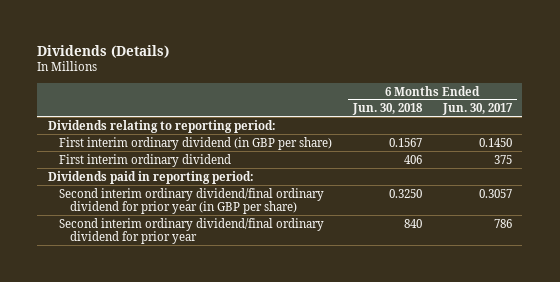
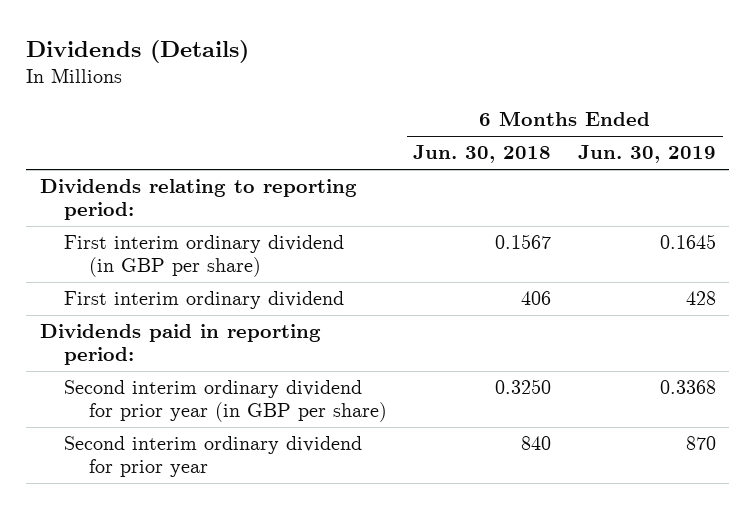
[441,103,513,116] Jun. 30, 2017 -> none
none -> [577,145,716,164] Jun. 30, 2019
[59,187,325,215] Second interim ordinary dividend/final ordinary dividend for prior year (in GBP per share) -> [64,380,387,423] Second interim ordinary dividend for prior year (in GBP per share)
[59,217,325,245] Second interim ordinary dividend/final ordinary dividend for prior year -> [64,436,363,478] Second interim ordinary dividend for prior year

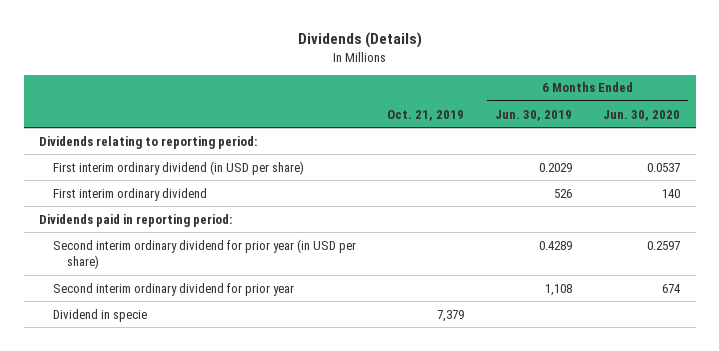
[413,145,552,164] Jun. 30, 2018 -> none
none -> [387,109,465,121] Oct. 21, 2019
none -> [603,109,681,121] Jun. 30, 2020
[64,235,345,278] First interim ordinary dividend (in GBP per share) -> [53,160,305,175] First interim ordinary dividend (in USD per share)
[659,234,716,250] 0.1645 -> [539,162,573,172] 0.2029
[685,291,716,306] 428 -> [554,188,573,198] 526
[64,380,387,423] Second interim ordinary dividend for prior year (in GBP per share) -> [53,238,357,270] Second interim ordinary dividend for prior year (in USD per share)
[659,380,716,395] 0.3368 -> [539,240,573,250] 0.4289
[685,436,716,451] 870 -> [545,283,573,296] 1,108
none -> [53,308,148,322] Dividend in specie

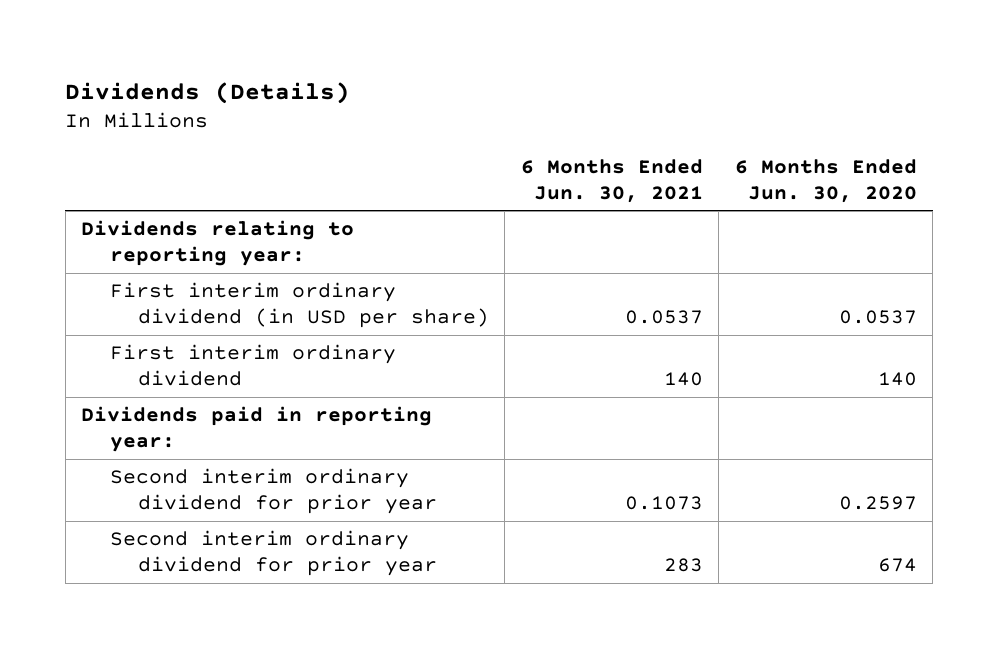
[387,109,465,121] Oct. 21, 2019 -> none
[495,109,573,121] Jun. 30, 2019 -> none
none -> [520,158,703,203] 6 Months Ended Jun. 30, 2021
[39,135,258,149] Dividends relating to reporting period: -> [81,220,355,266] Dividends relating to reporting year:
[39,213,233,227] Dividends paid in reporting period: -> [81,406,433,452] Dividends paid in reporting year:
[53,238,357,270] Second interim ordinary dividend for prior year (in USD per share) -> [109,468,437,514] Second interim ordinary dividend for prior year
[53,308,148,322] Dividend in specie -> none

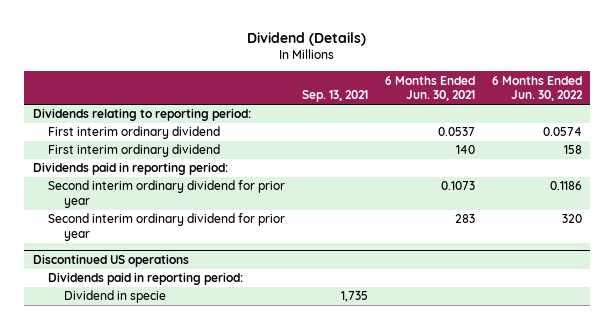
[65,81,351,104] Dividends (Details) -> [247,31,367,46] Dividend (Details)
[734,158,917,203] 6 Months Ended Jun. 30, 2020 -> none
none -> [302,90,369,103] Sep. 13, 2021
none -> [491,75,583,102] 6 Months Ended Jun. 30, 2022
[81,220,355,266] Dividends relating to reporting year: -> [32,108,251,122] Dividends relating to reporting period:
[109,282,489,328] First interim ordinary dividend (in USD per share) -> [48,126,221,140] First interim ordinary dividend
[81,406,433,452] Dividends paid in reporting year: -> [32,162,228,176] Dividends paid in reporting period:
none -> [32,253,189,267] Discontinued US operations
none -> [48,272,244,286] Dividends paid in reporting period:
none -> [64,290,167,304] Dividend in specie

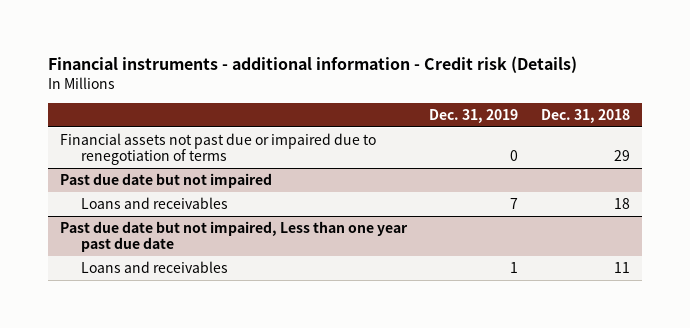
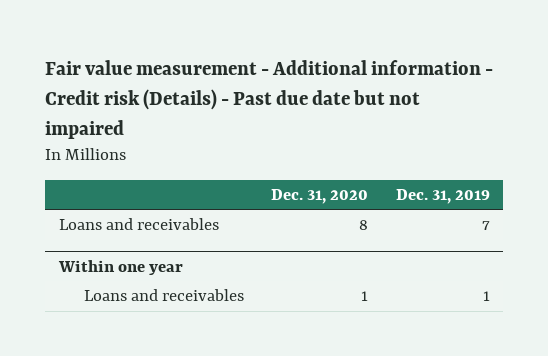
[48,56,578,74] Financial instruments - additional information - Credit risk (Details) -> [45,60,494,139] Fair value measurement - Additional information - Credit risk (Details) - Past due date but not impaired
[541,108,631,123] Dec. 31, 2018 -> none
none -> [271,188,369,204] Dec. 31, 2020
[59,133,376,166] Financial assets not past due or impaired due to renegotiation of terms -> none
[59,173,272,189] Past due date but not impaired -> none
[59,221,408,253] Past due date but not impaired, Less than one year past due date -> none
none -> [57,259,183,275] Within one year

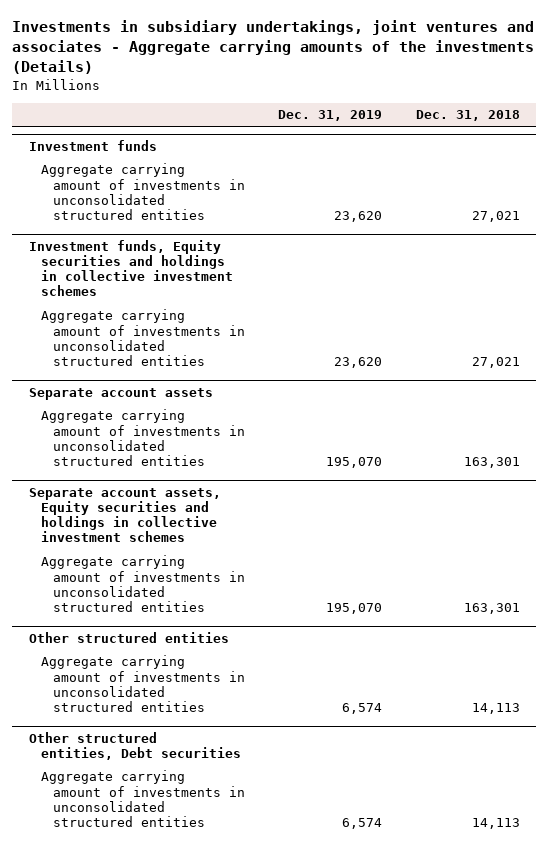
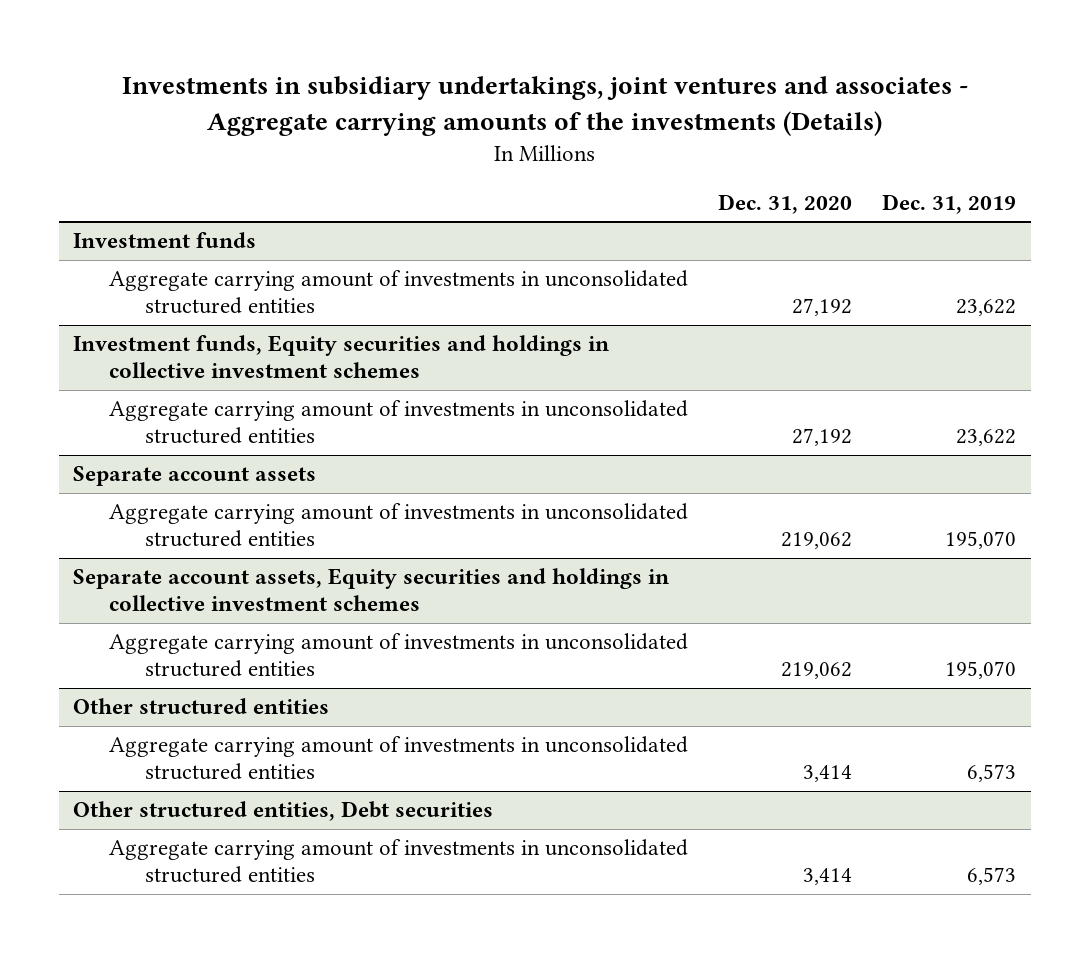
[415,110,520,122] Dec. 31, 2018 -> none
none -> [718,193,853,214] Dec. 31, 2020
[334,210,383,222] 23,620 -> [955,299,1016,317] 23,622
[334,356,383,368] 23,620 -> [955,429,1016,447] 23,622
[342,702,383,714] 6,574 -> [966,764,1016,783] 6,573
[342,817,383,829] 6,574 -> [966,867,1016,886] 6,573

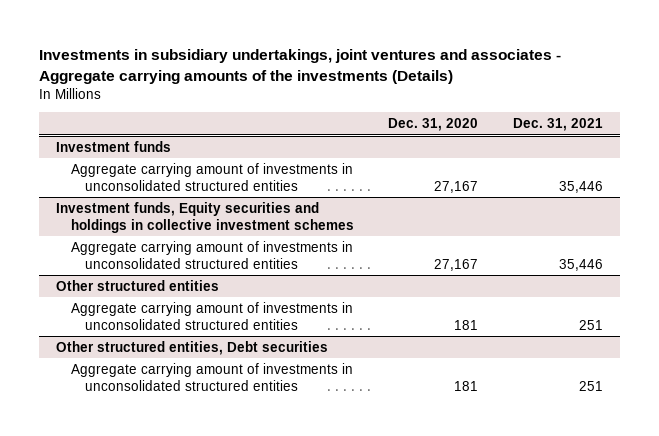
[881,193,1016,214] Dec. 31, 2019 -> none
none -> [512,118,603,132] Dec. 31, 2021
[792,298,853,317] 27,192 -> [434,180,479,193] 27,167
[73,466,317,487] Separate account assets -> none
[109,503,689,548] Aggregate carrying amount of investments in unconsolidated structured entities -> none
[73,568,670,612] Separate account assets, Equity securities and holdings in collective investment schemes -> none
[109,633,689,678] Aggregate carrying amount of investments in unconsolidated structured entities -> none
[792,428,853,447] 27,192 -> [434,258,479,271] 27,167
[803,765,853,783] 3,414 -> [454,319,479,330] 181
[803,868,853,886] 3,414 -> [454,380,479,391] 181

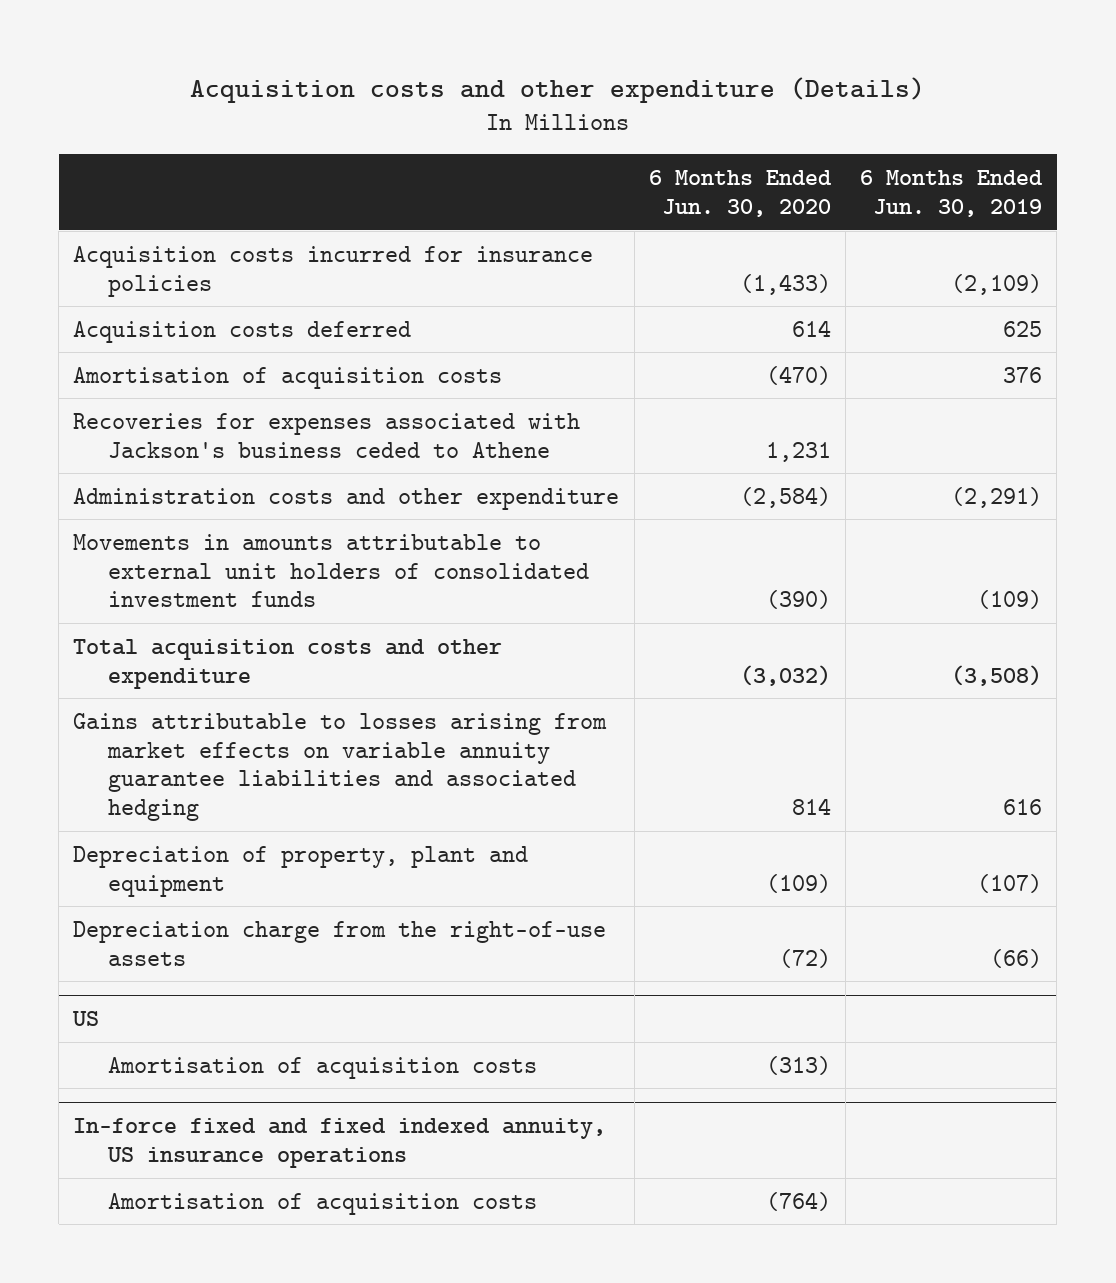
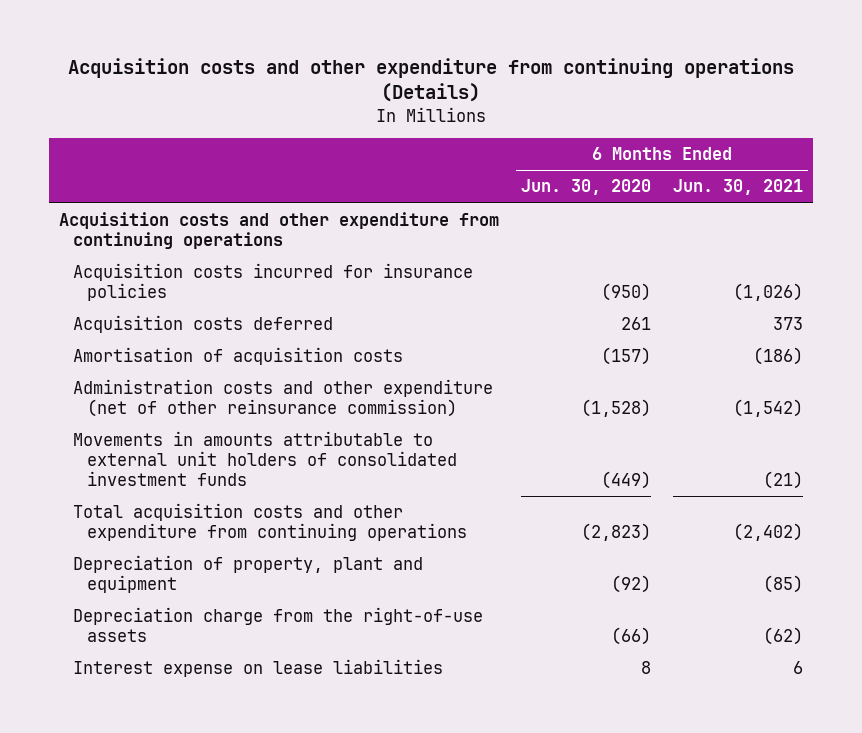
[189,76,925,103] Acquisition costs and other expenditure (Details) -> [68,58,795,103] Acquisition costs and other expenditure from continuing operations (Details)
[860,170,1044,217] 6 Months Ended Jun. 30, 2019 -> none
none -> [672,179,803,196] Jun. 30, 2021
[73,412,581,458] Recoveries for expenses associated with Jackson's business ceded to Athene -> none
[73,712,608,822] Gains attributable to losses arising from market effects on variable annuity guarantee liabilities and associated hedging -> none
[72,1011,100,1027] US -> none
[107,1056,537,1079] Amortisation of acquisition costs -> none
[73,1118,607,1168] In-force fixed and fixed indexed annuity, US insurance operations -> none
[107,1192,537,1215] Amortisation of acquisition costs -> none
none -> [59,212,500,250] Acquisition costs and other expenditure from continuing operations
[739,273,831,295] (1,433) -> [601,283,652,302] (950)
[791,319,831,337] 614 -> [621,317,652,331] 261
[765,365,831,385] (470) -> [601,347,652,366] (157)
[73,487,620,510] Administration costs and other expenditure -> [73,379,494,418] Administration costs and other expenditure (net of other reinsurance commission)
[739,486,831,508] (2,584) -> [581,399,652,418] (1,528)
[765,590,831,610] (390) -> [601,471,652,490] (449)
[73,638,503,689] Total acquisition costs and other expenditure -> [73,503,468,542] Total acquisition costs and other expenditure from continuing operations
[739,664,831,686] (3,032) -> [581,523,652,542] (2,823)
[765,873,831,893] (109) -> [611,575,652,594] (92)
[778,948,831,968] (72) -> [611,627,652,646] (66)
none -> [73,659,444,678] Interest expense on lease liabilities

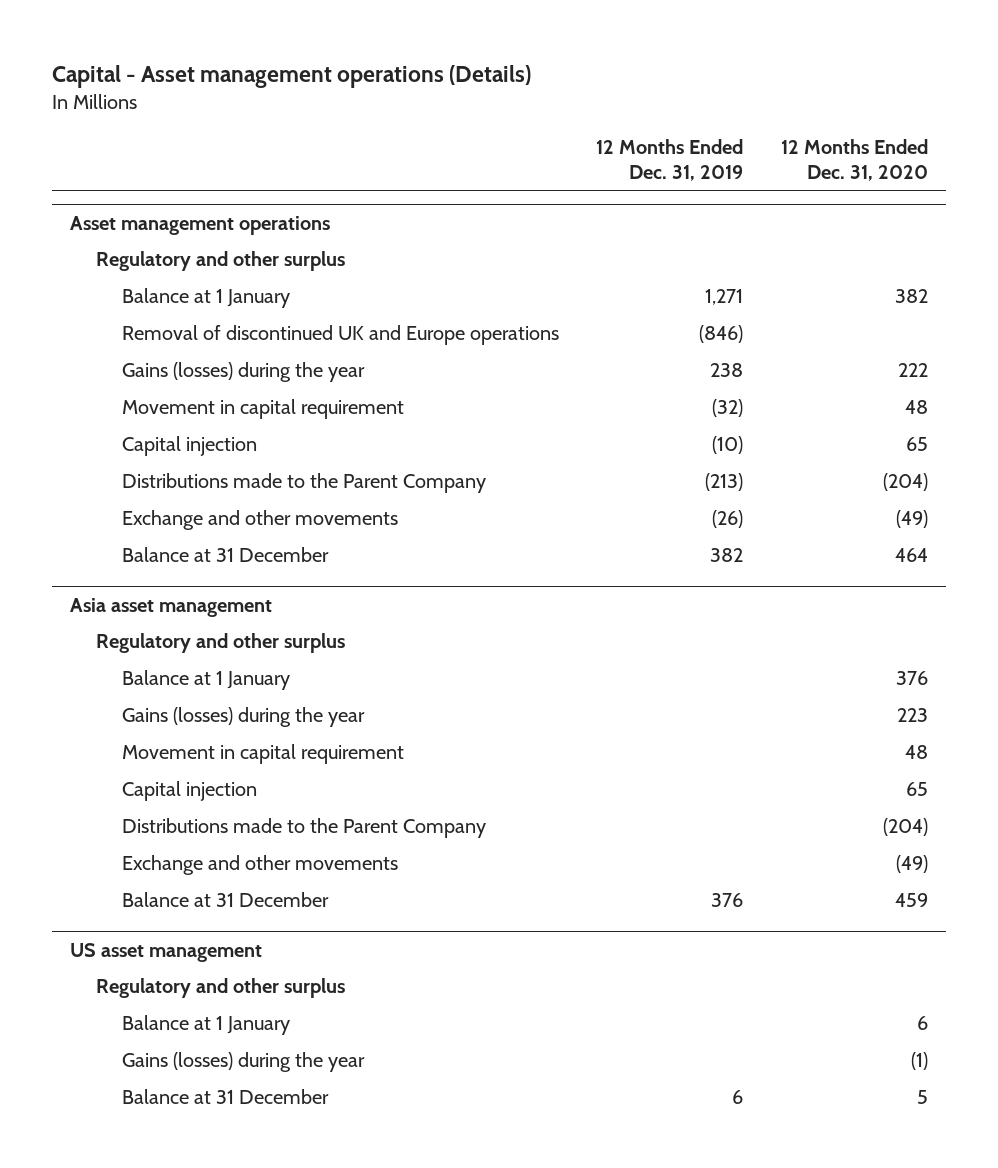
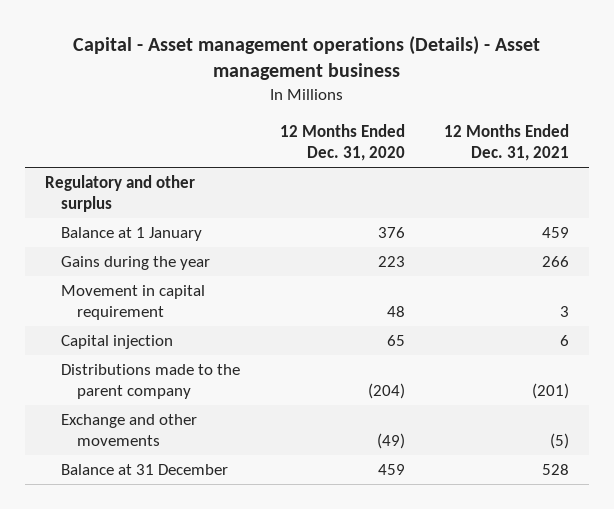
[51,65,531,89] Capital - Asset management operations (Details) -> [73,36,541,81] Capital - Asset management operations (Details) - Asset management business
[596,139,744,182] 12 Months Ended Dec. 31, 2019 -> none
none -> [443,124,569,162] 12 Months Ended Dec. 31, 2021
[70,215,331,235] Asset management operations -> none
[121,288,290,309] Balance at 1 January -> none
[121,325,559,346] Removal of discontinued UK and Europe operations -> none
[121,362,365,383] Gains (losses) during the year -> none
[121,399,404,420] Movement in capital requirement -> none
[121,436,257,457] Capital injection -> none
[121,473,486,494] Distributions made to the Parent Company -> none
[121,510,398,531] Exchange and other movements -> none
[121,547,329,563] Balance at 31 December -> none
[70,597,273,617] Asia asset management -> none
[95,633,345,654] Regulatory and other surplus -> none
[121,707,365,728] Gains (losses) during the year -> [61,256,211,271] Gains during the year
[121,818,486,839] Distributions made to the Parent Company -> [61,364,241,400] Distributions made to the parent company
[70,942,263,962] US asset management -> none
[95,978,345,999] Regulatory and other surplus -> none
[121,1015,290,1036] Balance at 1 January -> none
[121,1052,365,1073] Gains (losses) during the year -> none
[121,1089,329,1105] Balance at 31 December -> none

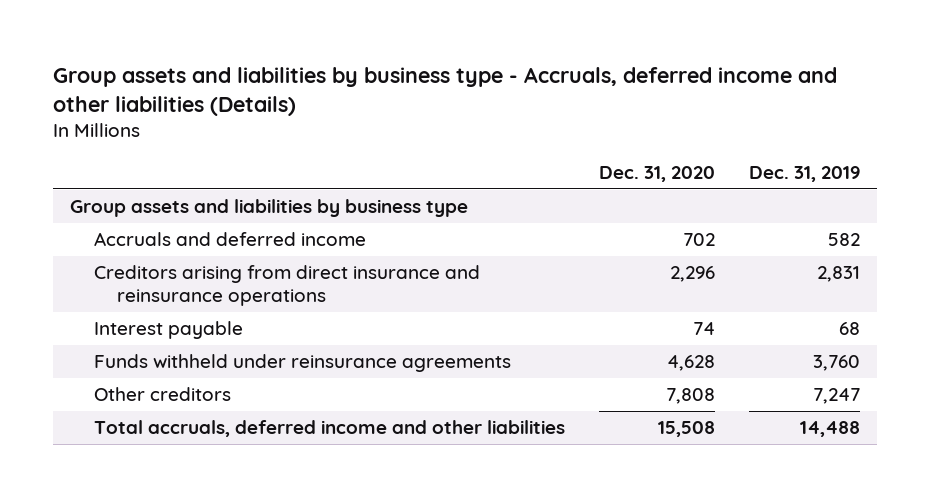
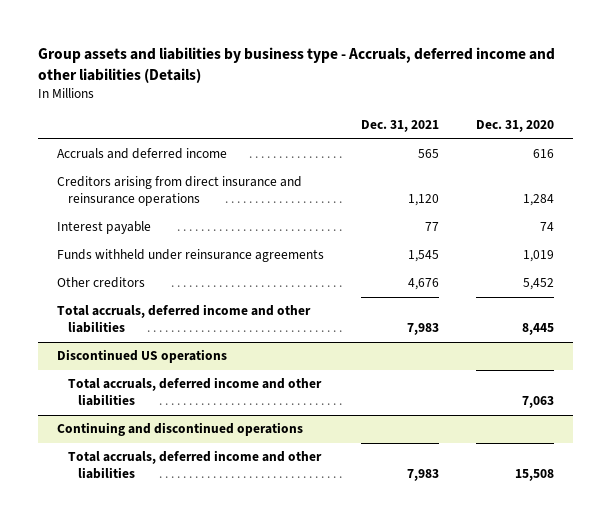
[748,165,860,182] Dec. 31, 2019 -> none
none -> [360,120,439,133] Dec. 31, 2021
[70,199,469,218] Group assets and liabilities by business type -> none
[682,233,715,247] 702 -> [533,149,555,159] 616
[669,266,715,283] 2,296 -> [523,194,555,207] 1,284
[666,355,715,372] 4,628 -> [523,250,555,263] 1,019
[665,388,715,405] 7,808 -> [523,278,555,291] 5,452
none -> [56,304,311,334] Total accruals, deferred income and other liabilities
none -> [56,349,227,364] Discontinued US operations
none -> [67,377,322,407] Total accruals, deferred income and other liabilities
none -> [56,422,303,437] Continuing and discontinued operations

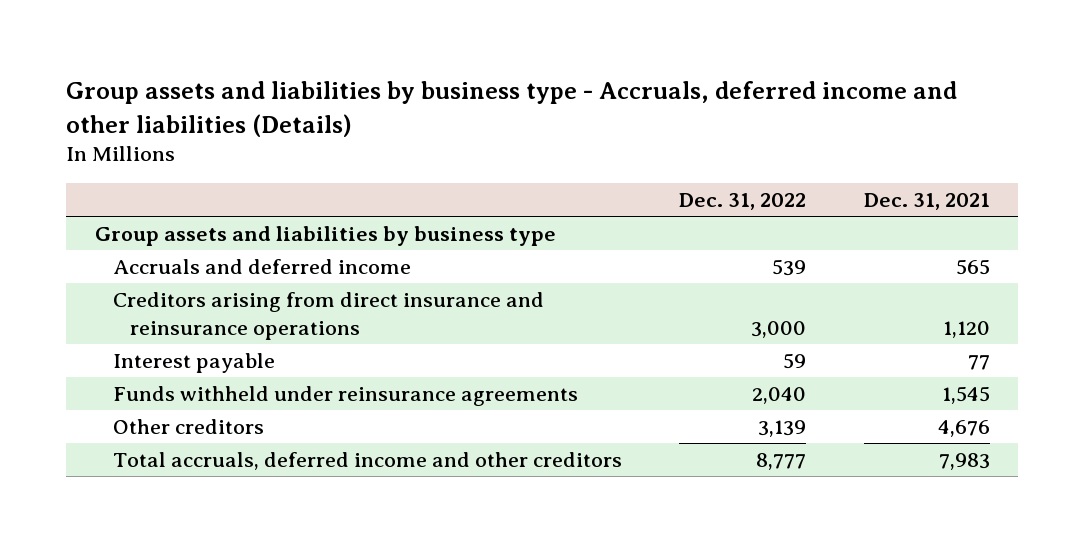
[476,120,555,133] Dec. 31, 2020 -> none
none -> [679,192,807,210] Dec. 31, 2022
none -> [95,226,557,247] Group assets and liabilities by business type
[56,349,227,364] Discontinued US operations -> none
[67,377,322,407] Total accruals, deferred income and other liabilities -> none
[56,422,303,437] Continuing and discontinued operations -> none
[67,450,322,480] Total accruals, deferred income and other liabilities -> none
[56,304,311,334] Total accruals, deferred income and other liabilities -> [112,452,622,471] Total accruals, deferred income and other creditors

